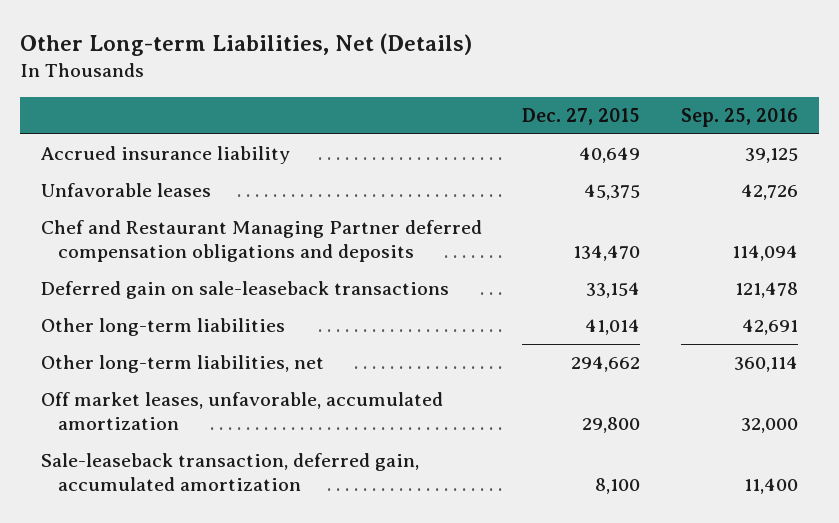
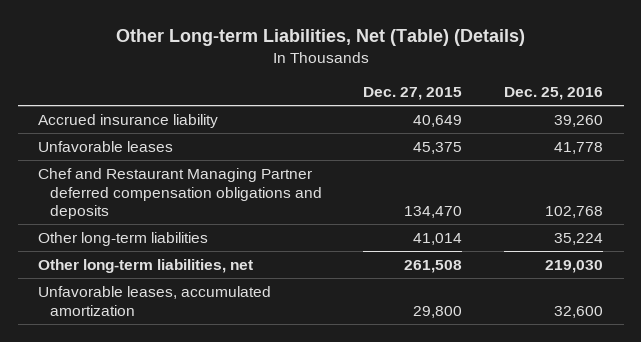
[20,32,473,56] Other Long-term Liabilities, Net (Details) -> [115,28,525,46] Other Long-term Liabilities, Net (Table) (Details)
[681,108,799,128] Sep. 25, 2016 -> none
none -> [504,87,604,101] Dec. 25, 2016
[40,281,449,300] Deferred gain on sale-leaseback transactions -> none
[40,453,419,492] Sale-leaseback transaction, deferred gain, accumulated amortization -> none
[571,356,641,373] 294,662 -> [404,259,463,273] 261,508
[40,392,443,431] Off market leases, unfavorable, accumulated amortization -> [38,285,272,316] Unfavorable leases, accumulated amortization

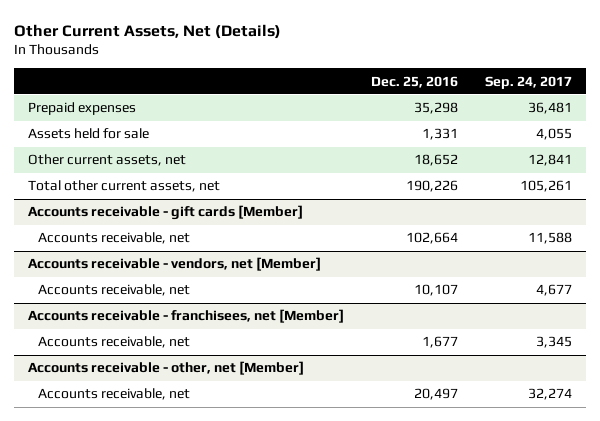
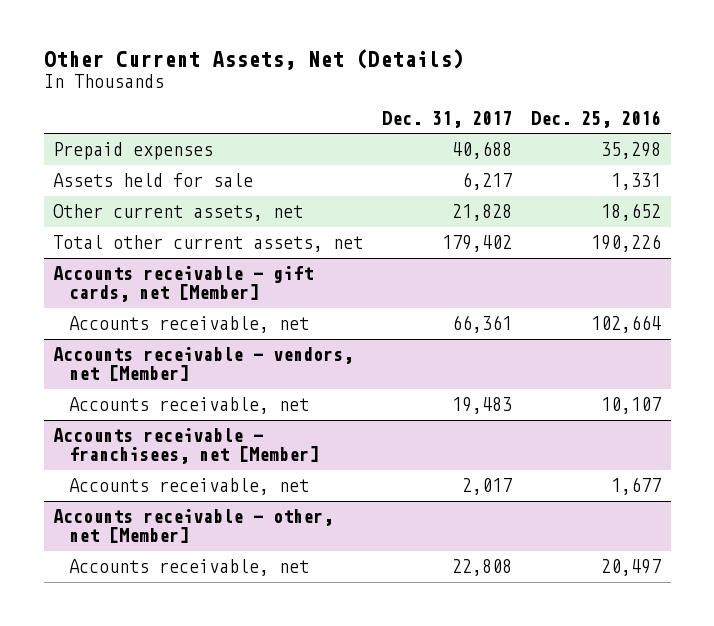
[484,75,572,89] Sep. 24, 2017 -> none
none -> [382,111,513,129] Dec. 31, 2017
[27,205,303,221] Accounts receivable - gift cards [Member] -> [53,266,314,303] Accounts receivable - gift cards, net [Member]

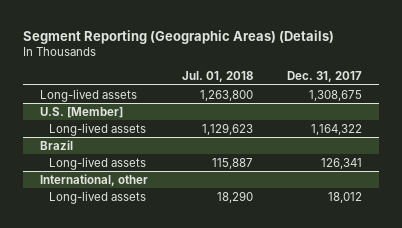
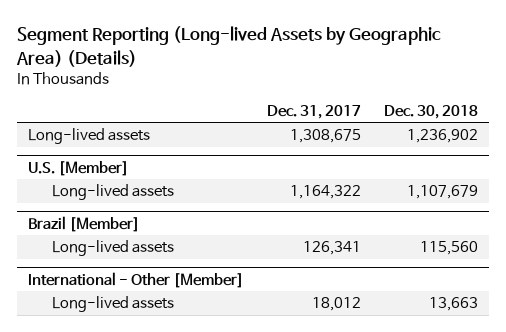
[22,29,334,44] Segment Reporting (Geographic Areas) (Details) -> [15,26,441,67] Segment Reporting (Long-lived Assets by Geographic Area) (Details)
[181,71,253,83] Jul. 01, 2018 -> none
none -> [383,104,478,119] Dec. 30, 2018
[39,139,73,150] Brazil -> [28,215,141,232] Brazil [Member]
[39,173,148,186] International, other -> [28,271,245,288] International - Other [Member]

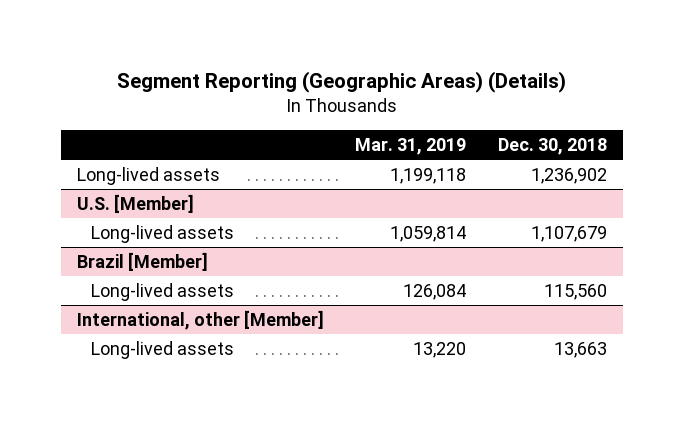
[15,26,441,67] Segment Reporting (Long-lived Assets by Geographic Area) (Details) -> [116,71,566,94] Segment Reporting (Geographic Areas) (Details)
[266,104,361,119] Dec. 31, 2017 -> none
none -> [355,137,467,155] Mar. 31, 2019
[28,271,245,288] International - Other [Member] -> [76,309,324,330] International, other [Member]

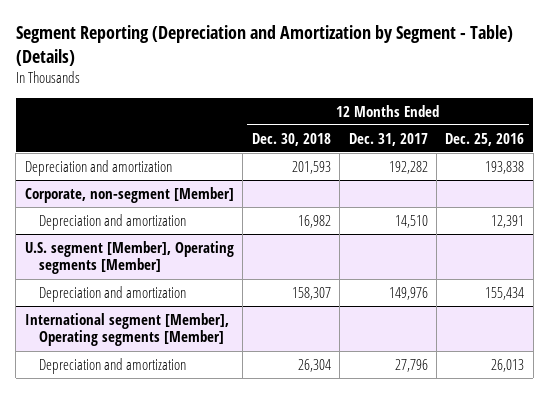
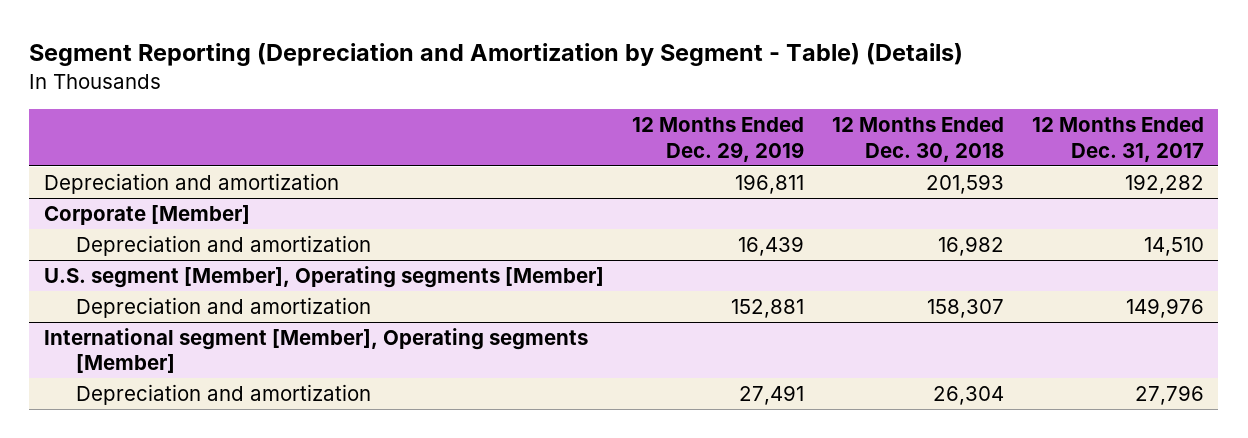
[445,132,525,146] Dec. 25, 2016 -> none
none -> [631,117,804,162] 12 Months Ended Dec. 29, 2019
[24,186,234,203] Corporate, non-segment [Member] -> [43,205,250,226] Corporate [Member]

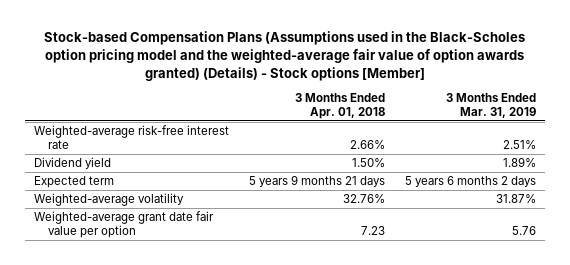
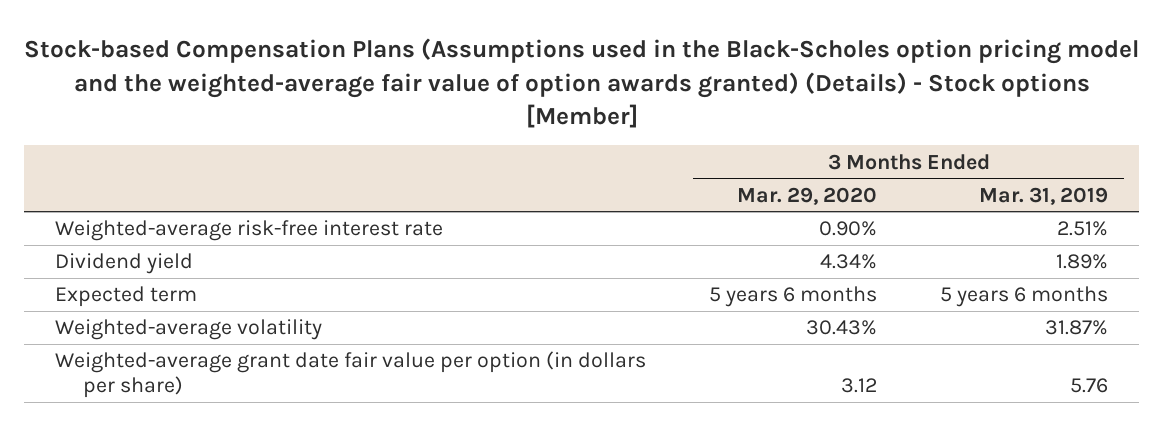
[294,92,385,120] 3 Months Ended Apr. 01, 2018 -> none
none -> [737,186,878,205] Mar. 29, 2020
[404,175,536,187] 5 years 6 months 2 days -> [939,286,1108,308] 5 years 6 months
[34,210,215,239] Weighted-average grant date fair value per option -> [55,351,647,399] Weighted-average grant date fair value per option (in dollars per share)

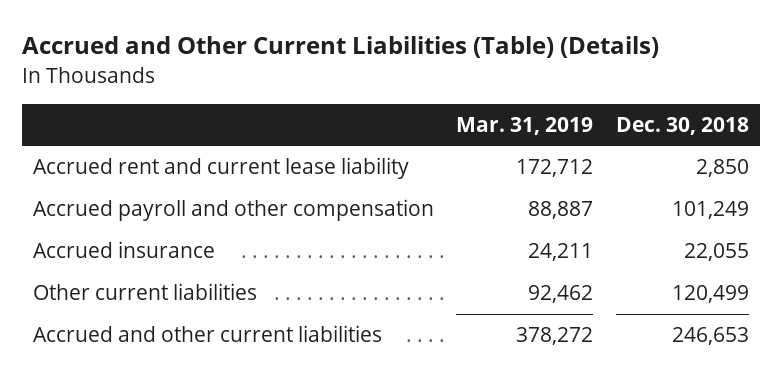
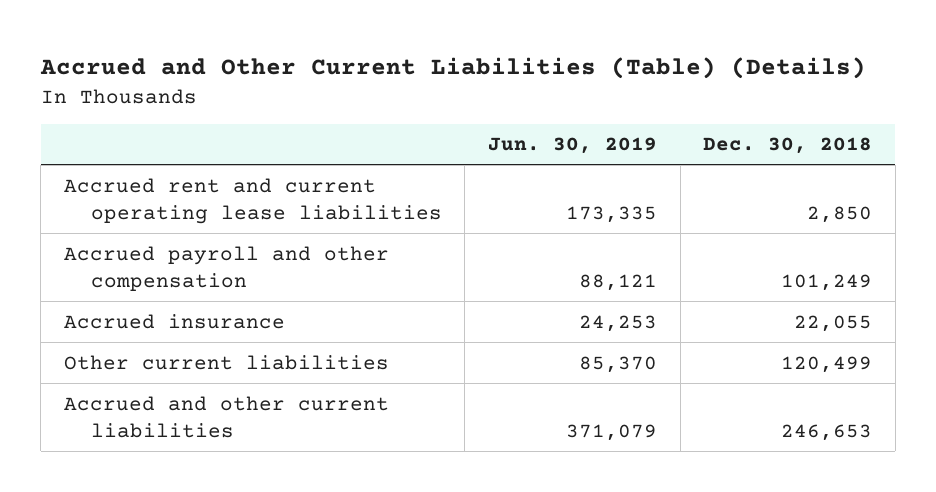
[456,116,594,135] Mar. 31, 2019 -> none
none -> [487,137,657,155] Jun. 30, 2019
[32,157,409,180] Accrued rent and current lease liability -> [64,177,442,224] Accrued rent and current operating lease liabilities

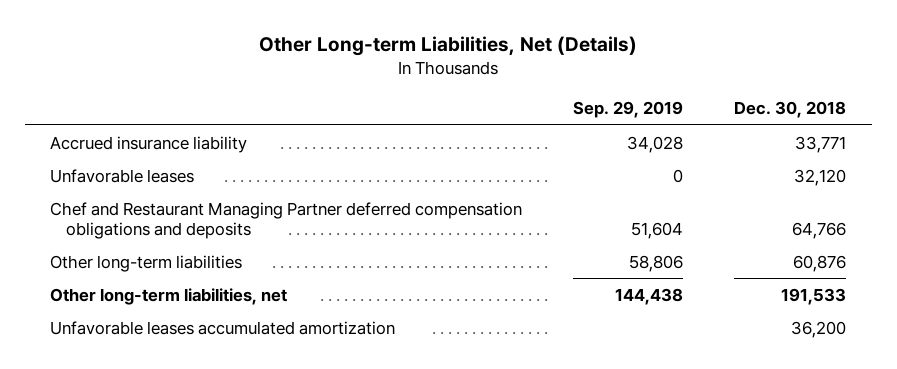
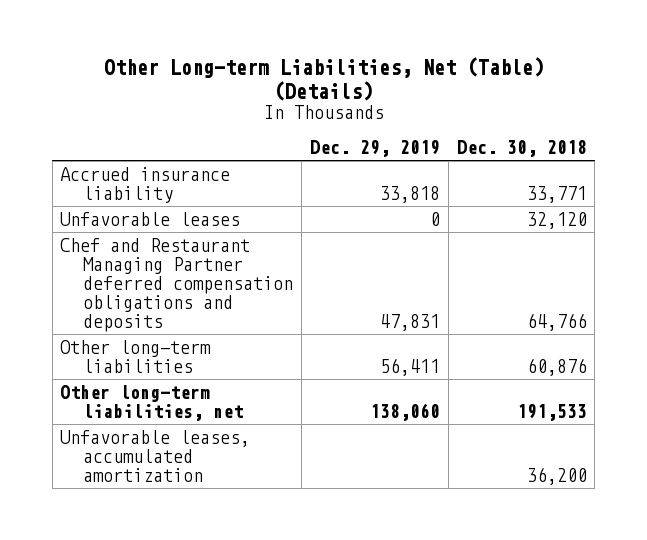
[259,36,638,57] Other Long-term Liabilities, Net (Details) -> [103,57,544,101] Other Long-term Liabilities, Net (Table) (Details)
[573,101,684,119] Sep. 29, 2019 -> none
none -> [309,139,440,157] Dec. 29, 2019
[50,320,396,335] Unfavorable leases accumulated amortization -> [60,430,251,483] Unfavorable leases, accumulated amortization

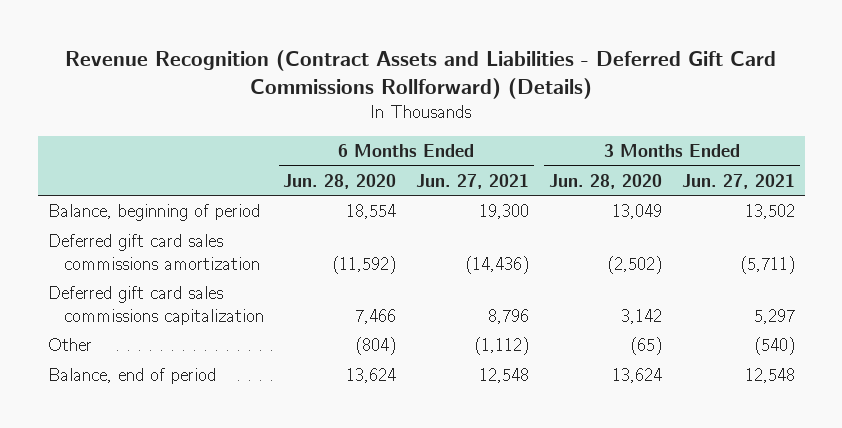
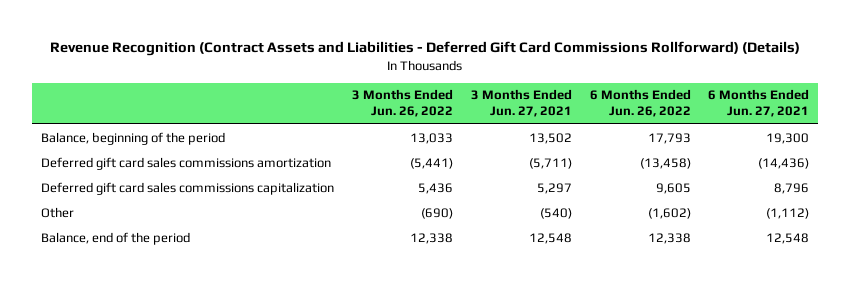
[283,173,397,189] Jun. 28, 2020 -> none
[549,173,663,189] Jun. 28, 2020 -> none
none -> [352,89,454,118] 3 Months Ended Jun. 26, 2022
none -> [589,89,691,118] 6 Months Ended Jun. 26, 2022
[47,204,260,222] Balance, beginning of period -> [41,131,226,145] Balance, beginning of the period
[47,368,216,385] Balance, end of period -> [41,231,191,245] Balance, end of the period

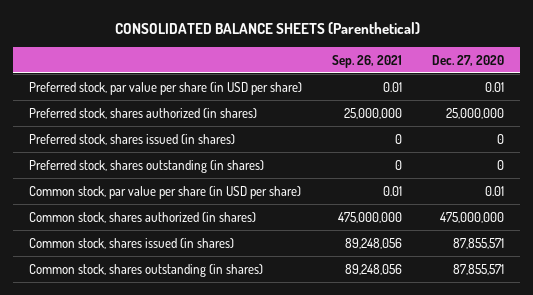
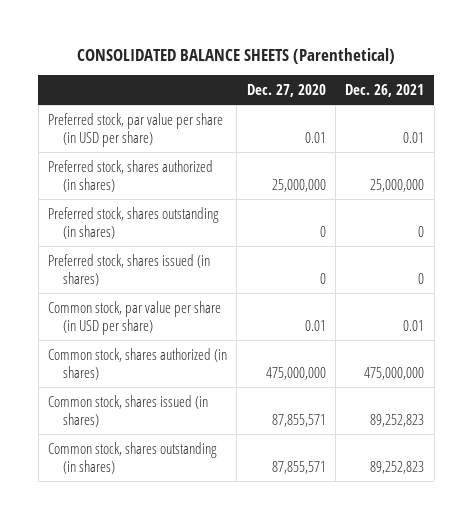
[332,54,403,68] Sep. 26, 2021 -> none
none -> [345,83,425,97] Dec. 26, 2021
[28,133,235,145] Preferred stock, shares issued (in shares) -> [48,253,211,286] Preferred stock, shares issued (in shares)

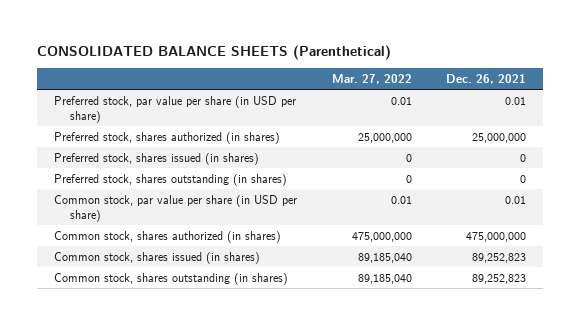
[246,83,326,97] Dec. 27, 2020 -> none
none -> [331,74,412,85] Mar. 27, 2022
[48,206,220,239] Preferred stock, shares outstanding (in shares) -> [54,173,288,186] Preferred stock, shares outstanding (in shares)

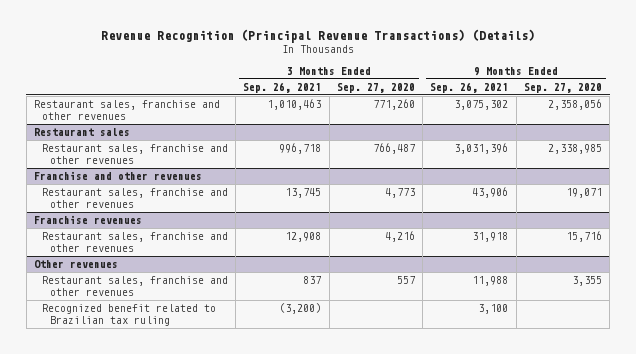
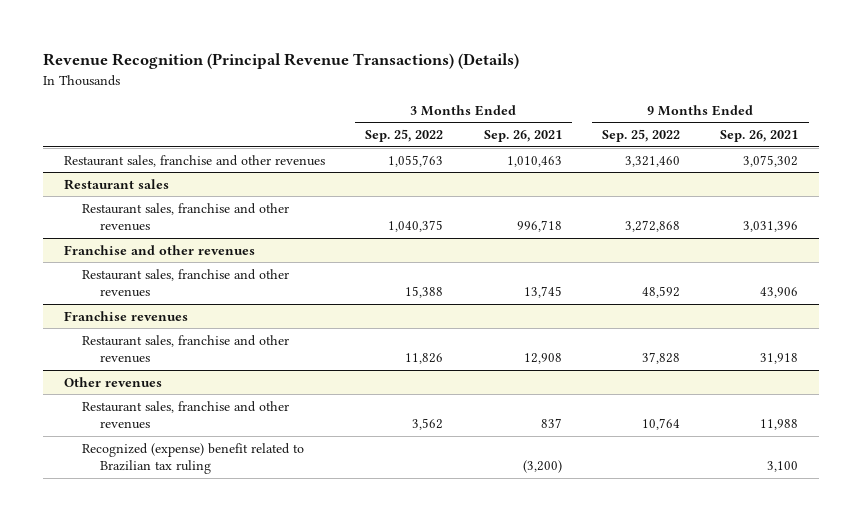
[336,82,415,93] Sep. 27, 2020 -> none
[523,82,602,93] Sep. 27, 2020 -> none
none -> [365,129,444,143] Sep. 25, 2022
none -> [601,129,680,143] Sep. 25, 2022
[41,304,216,327] Recognized benefit related to Brazilian tax ruling -> [81,442,304,475] Recognized (expense) benefit related to Brazilian tax ruling

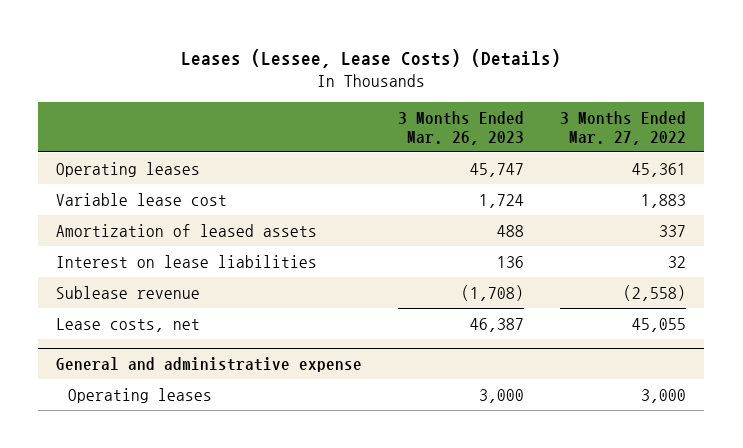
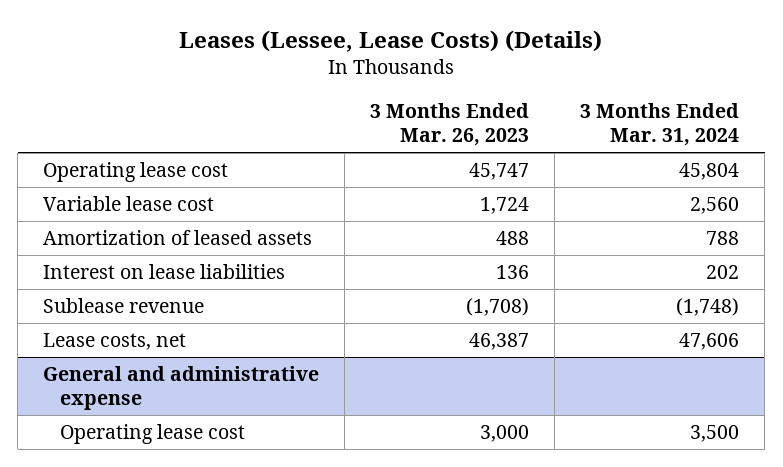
[560,110,687,145] 3 Months Ended Mar. 27, 2022 -> none
none -> [580,102,740,147] 3 Months Ended Mar. 31, 2024
[56,161,201,177] Operating leases -> [43,162,229,183] Operating lease cost
[68,387,213,403] Operating leases -> none
none -> [60,424,246,445] Operating lease cost

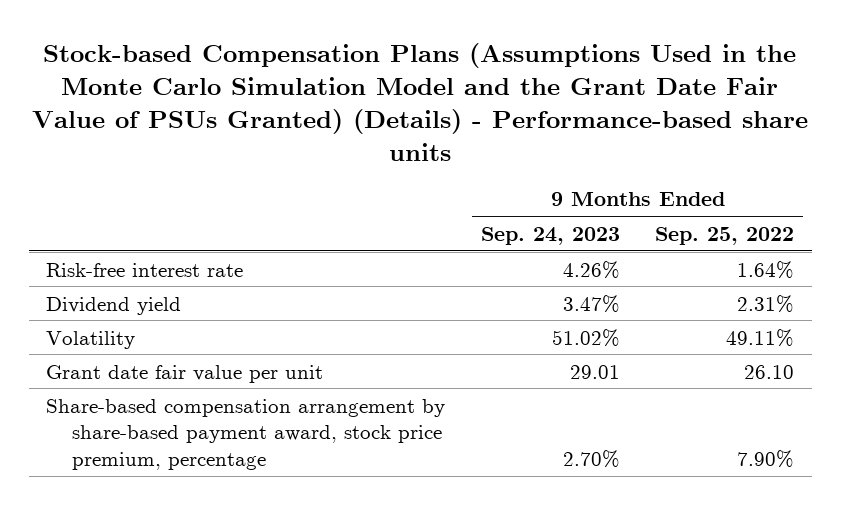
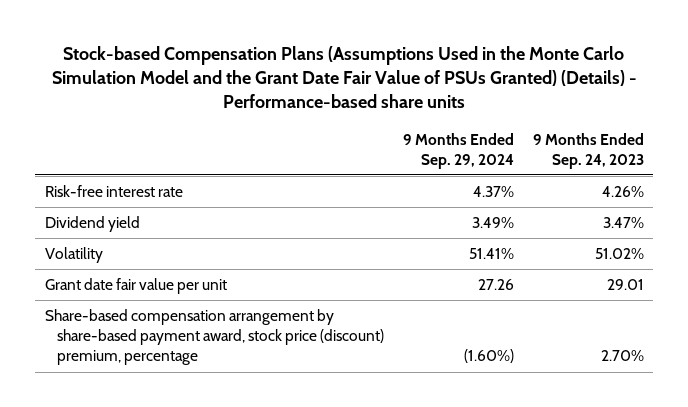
[655,226,795,245] Sep. 25, 2022 -> none
none -> [402,132,514,169] 9 Months Ended Sep. 29, 2024
[46,398,446,470] Share-based compensation arrangement by share-based payment award, stock price premium, percentage -> [44,309,385,366] Share-based compensation arrangement by share-based payment award, stock price (discount) premium, percentage

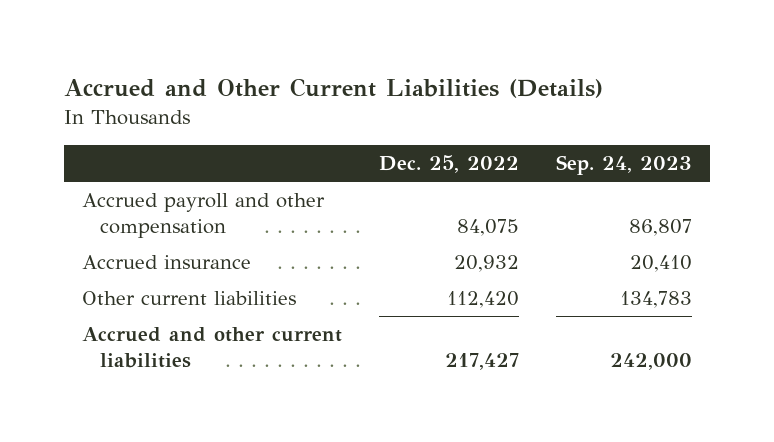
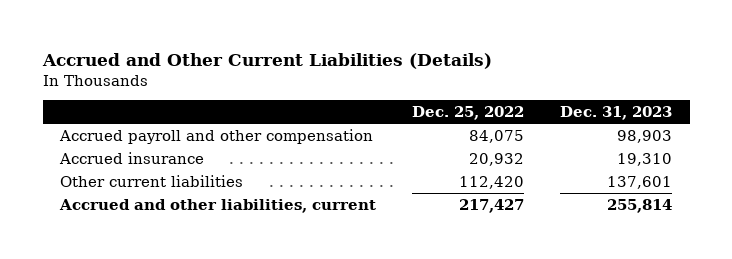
[555,154,692,175] Sep. 24, 2023 -> none
none -> [559,106,672,121] Dec. 31, 2023
[82,327,343,369] Accrued and other current liabilities -> [59,198,377,213] Accrued and other liabilities, current

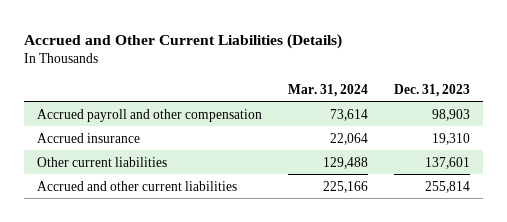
[412,106,525,121] Dec. 25, 2022 -> none
none -> [287,83,368,97] Mar. 31, 2024
[59,198,377,213] Accrued and other liabilities, current -> [36,180,237,191] Accrued and other current liabilities

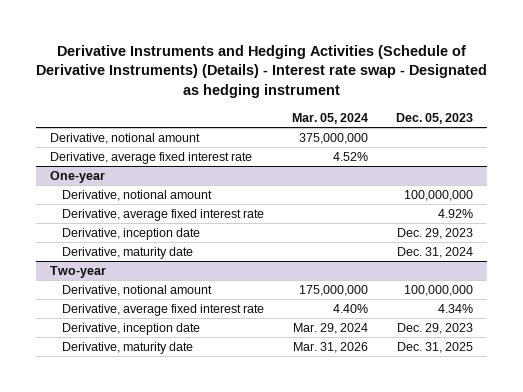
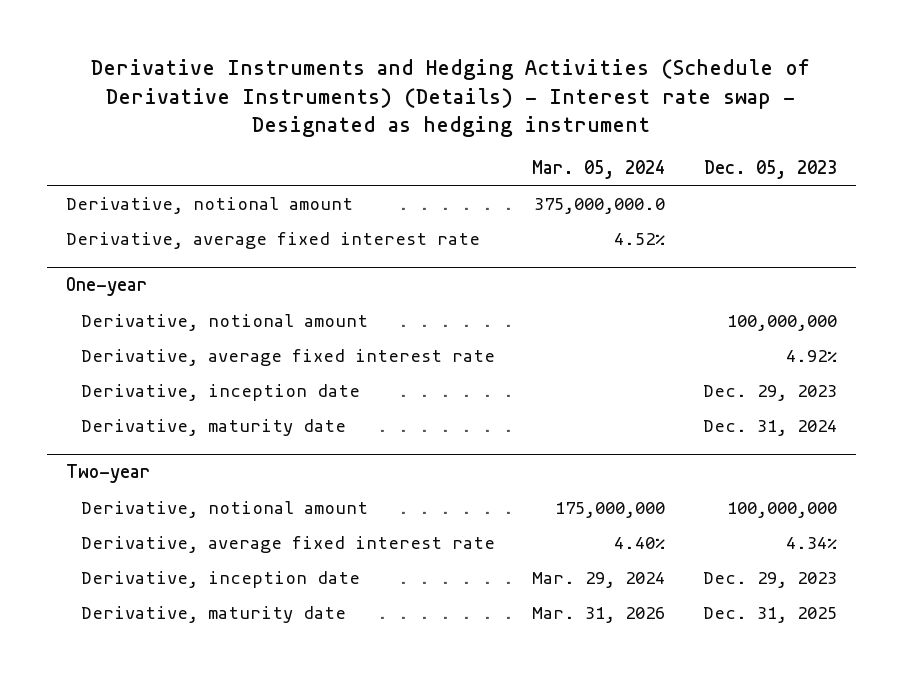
[299,133,369,145] 375,000,000 -> [534,197,666,214] 375,000,000.0

